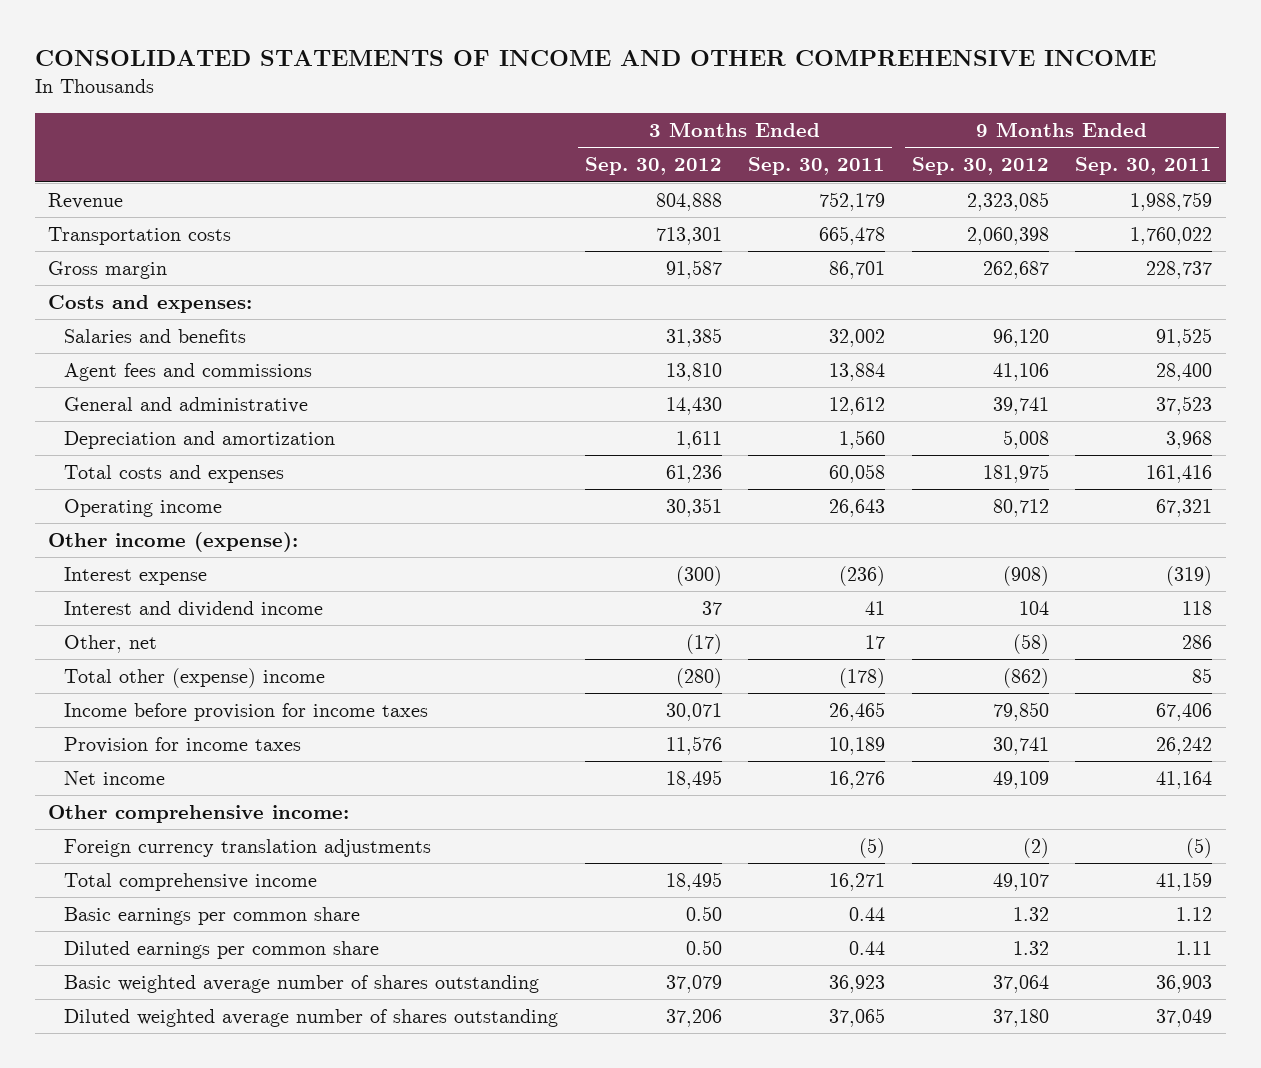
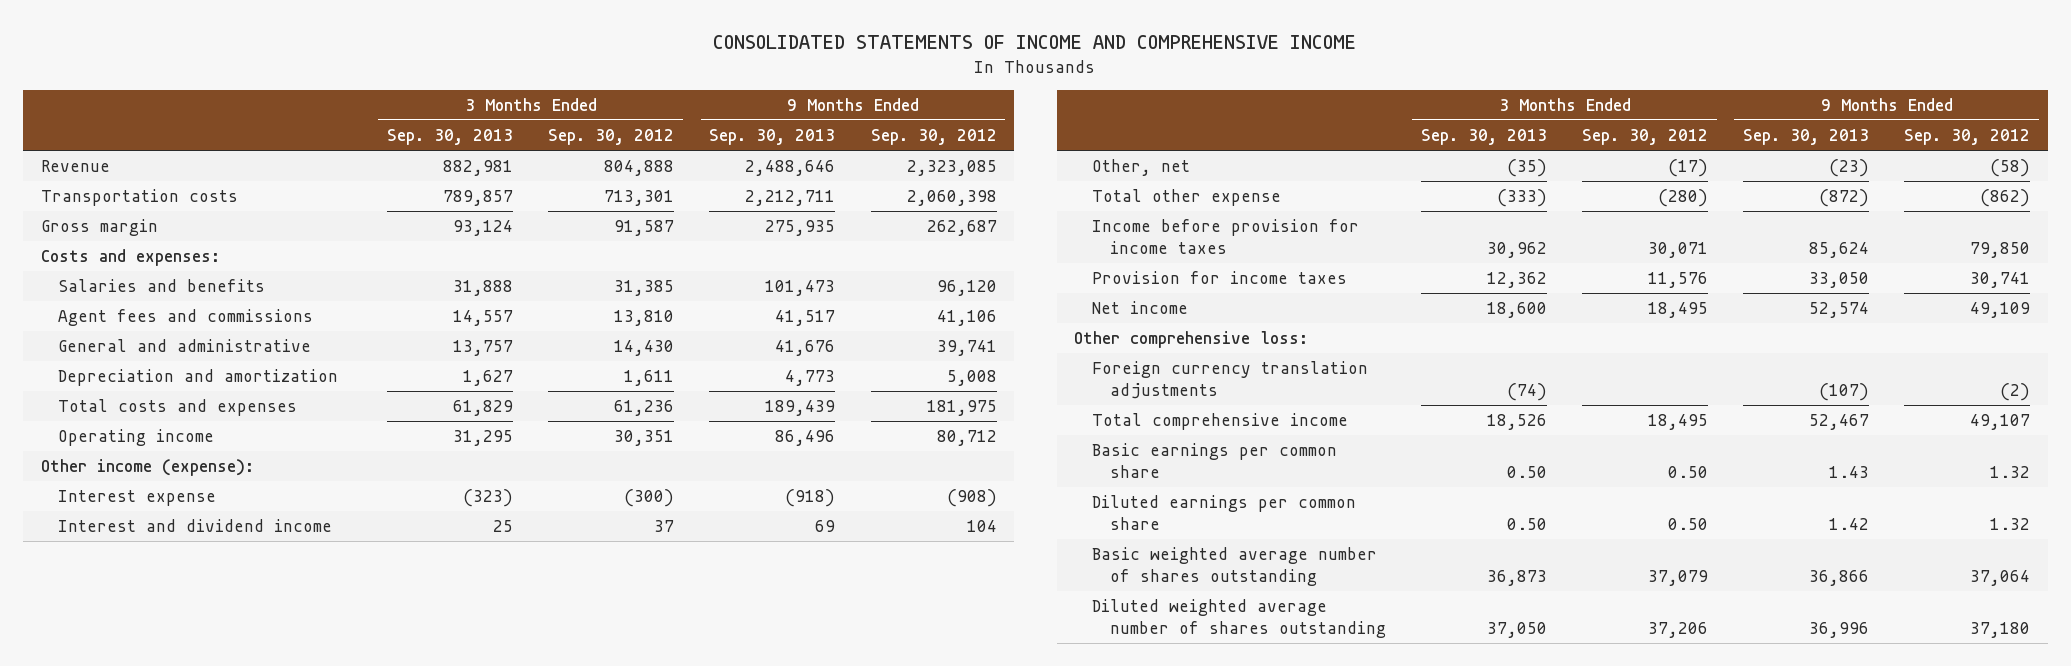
[35,50,1157,67] CONSOLIDATED STATEMENTS OF INCOME AND OTHER COMPREHENSIVE INCOME -> [713,35,1357,50] CONSOLIDATED STATEMENTS OF INCOME AND COMPREHENSIVE INCOME
[748,157,886,176] Sep. 30, 2011 -> none
[1075,157,1213,176] Sep. 30, 2011 -> none
none -> [387,128,514,145] Sep. 30, 2013
none -> [709,128,836,145] Sep. 30, 2013
[64,668,326,689] Total other (expense) income -> [1092,189,1282,207] Total other expense
[48,805,350,824] Other comprehensive income: -> [1074,331,1309,349] Other comprehensive loss:

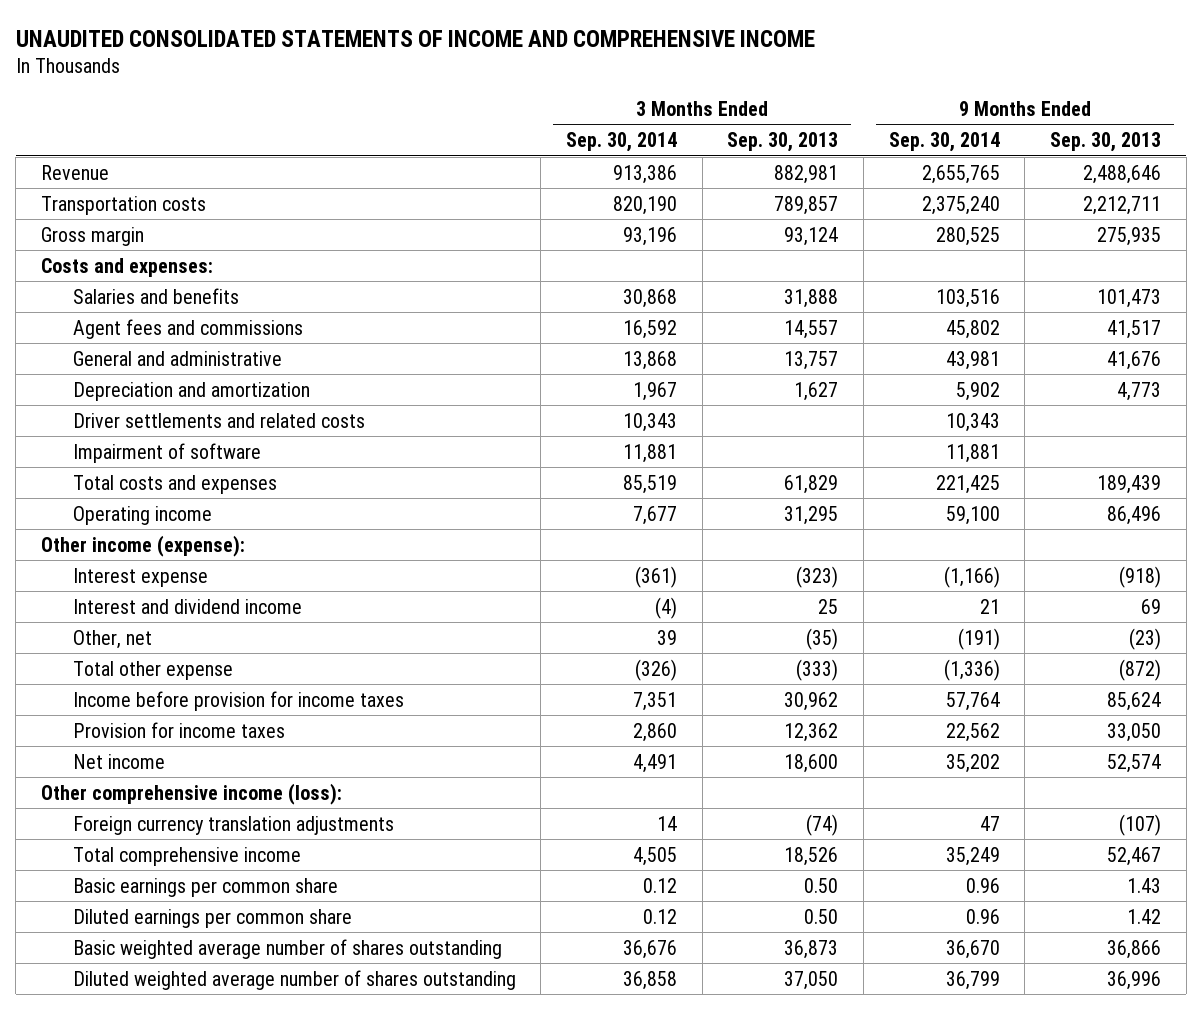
[713,35,1357,50] CONSOLIDATED STATEMENTS OF INCOME AND COMPREHENSIVE INCOME -> [15,29,815,47] UNAUDITED CONSOLIDATED STATEMENTS OF INCOME AND COMPREHENSIVE INCOME
[548,128,675,145] Sep. 30, 2012 -> none
[870,128,997,145] Sep. 30, 2012 -> none
none -> [565,132,677,153] Sep. 30, 2014
none -> [888,132,1000,153] Sep. 30, 2014
none -> [72,412,365,428] Driver settlements and related costs
none -> [72,442,261,463] Impairment of software
[1074,331,1309,349] Other comprehensive loss: -> [41,782,343,805] Other comprehensive income (loss):

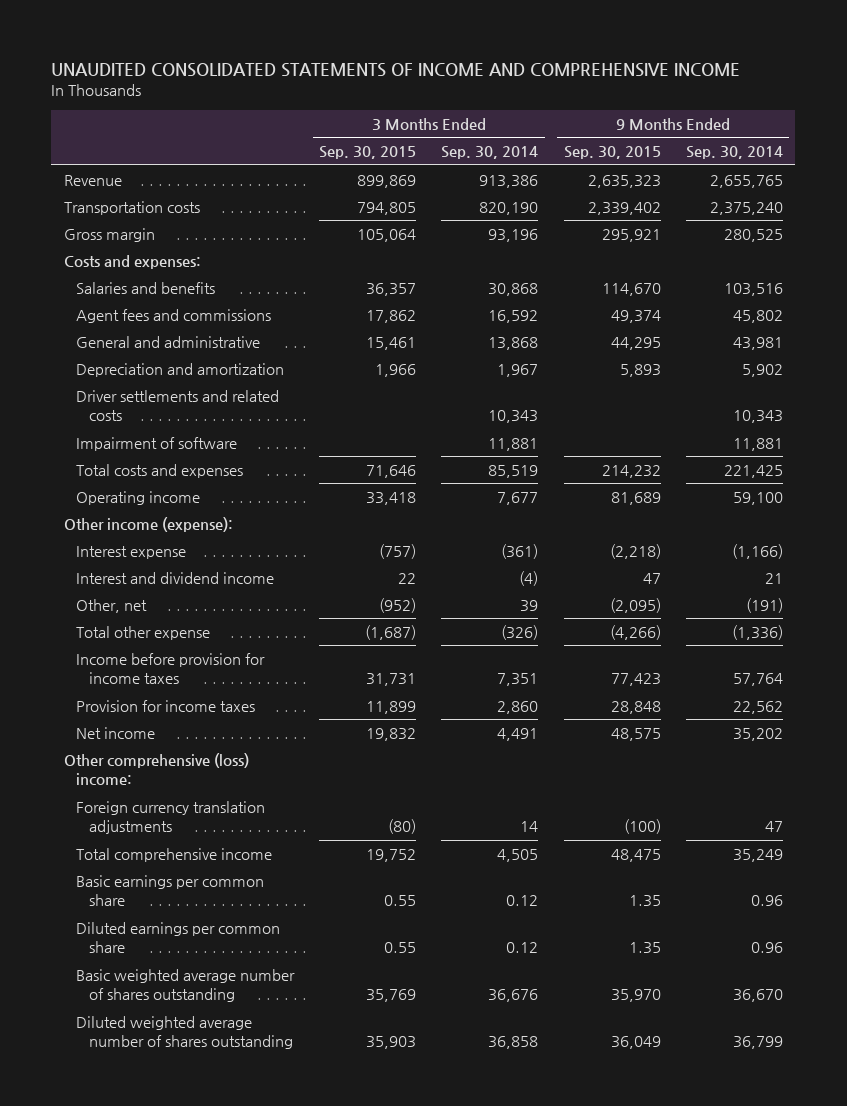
[727,132,839,153] Sep. 30, 2013 -> none
[1049,132,1161,153] Sep. 30, 2013 -> none
none -> [319,146,417,160] Sep. 30, 2015
none -> [563,146,661,160] Sep. 30, 2015
[41,782,343,805] Other comprehensive income (loss): -> [63,752,249,786] Other comprehensive (loss) income:

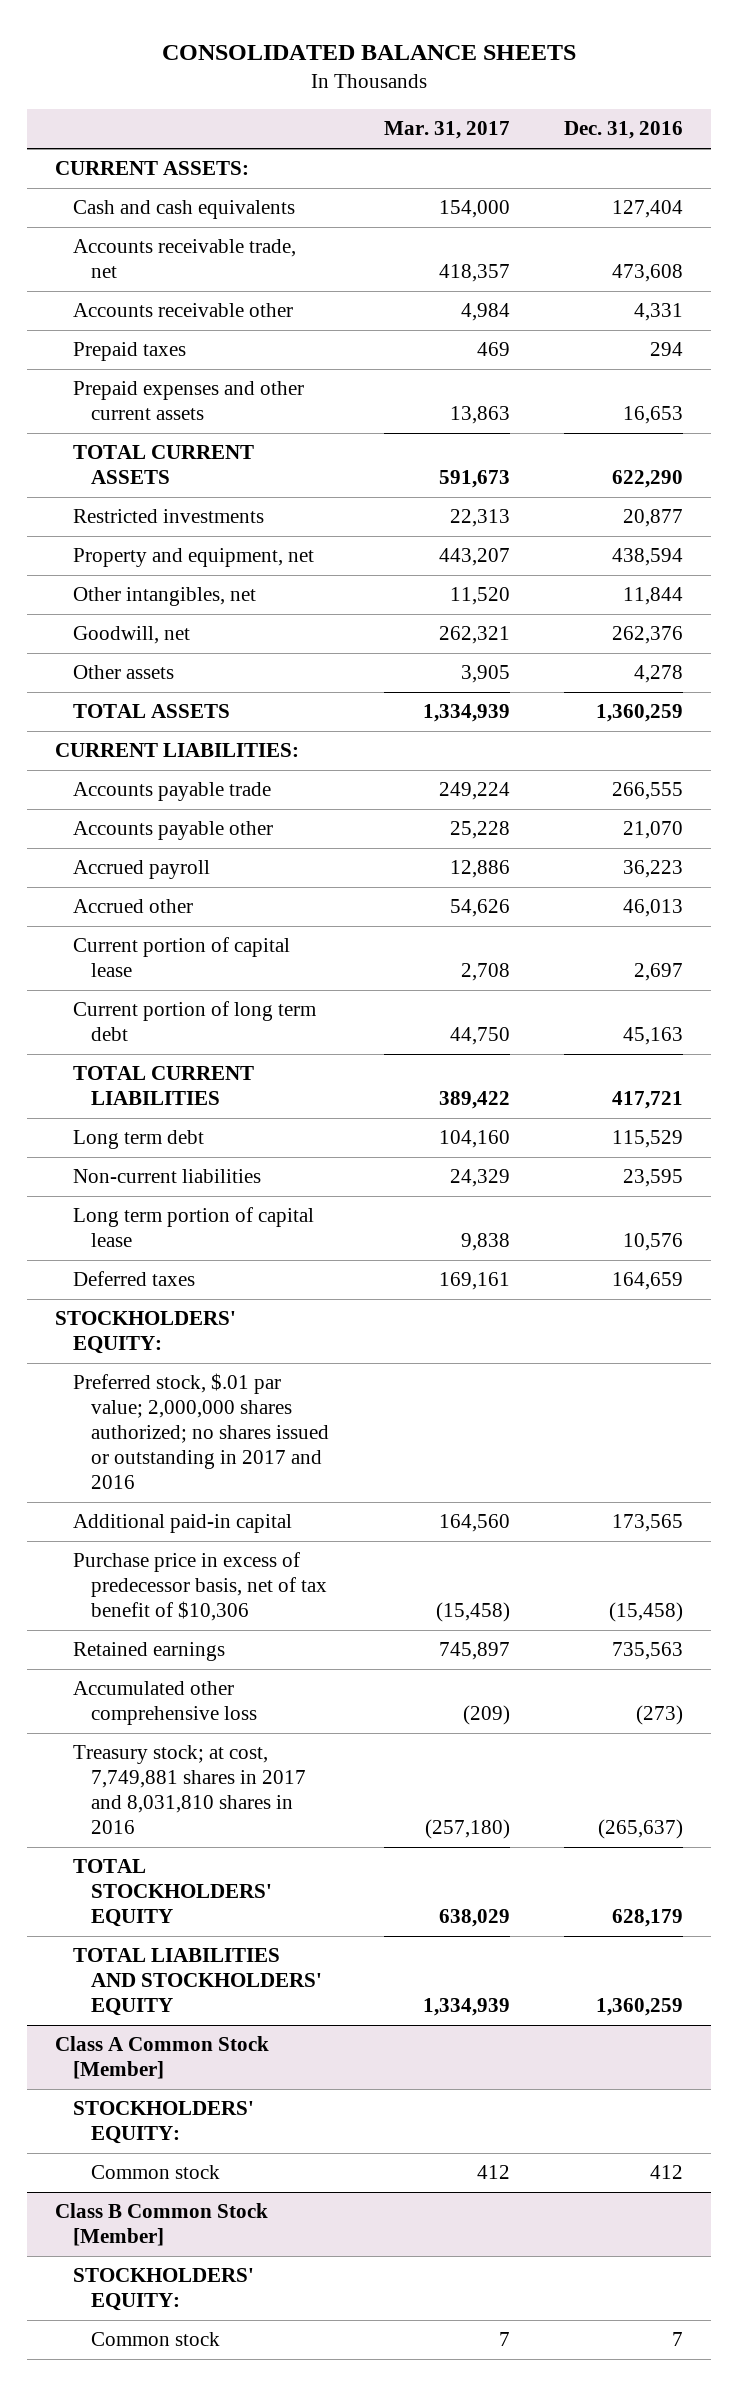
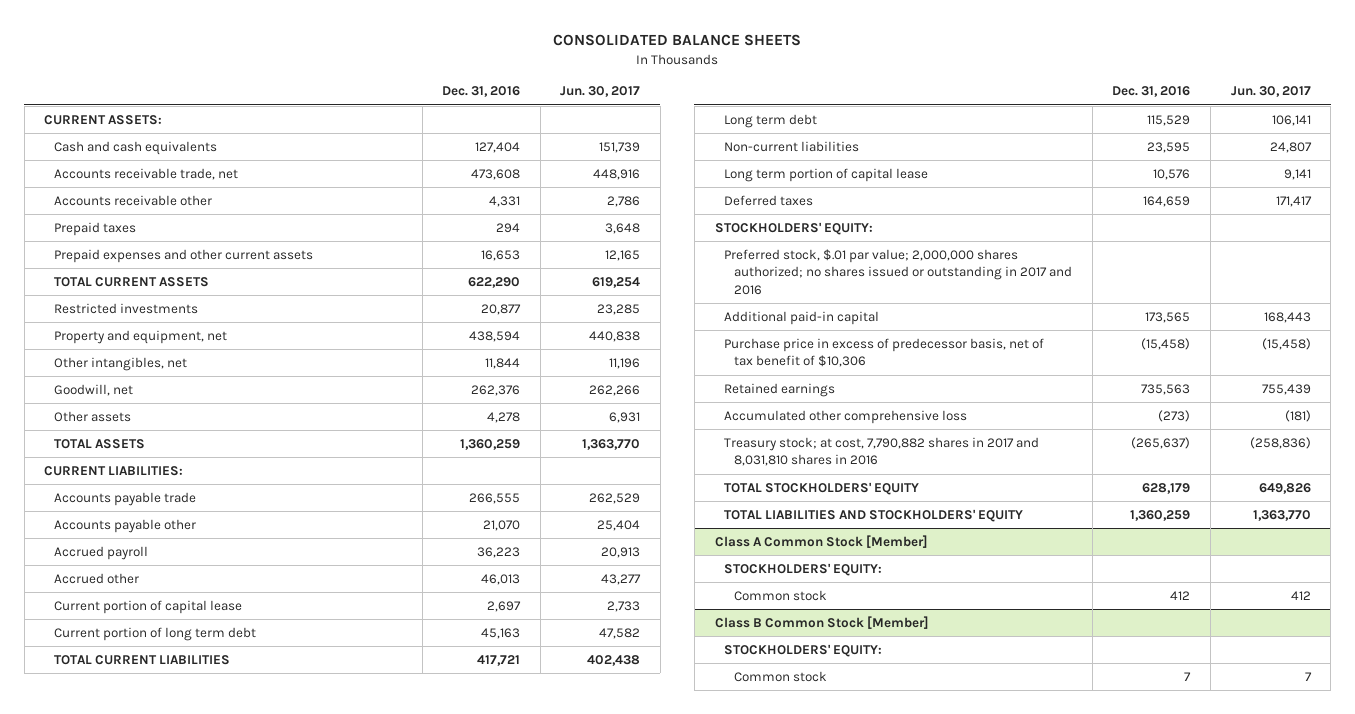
[383,121,510,140] Mar. 31, 2017 -> none
none -> [560,86,641,98] Jun. 30, 2017
[72,1745,306,1835] Treasury stock; at cost, 7,749,881 shares in 2017 and 8,031,810 shares in 2016 -> [724,436,1040,467] Treasury stock; at cost, 7,790,882 shares in 2017 and 8,031,810 shares in 2016

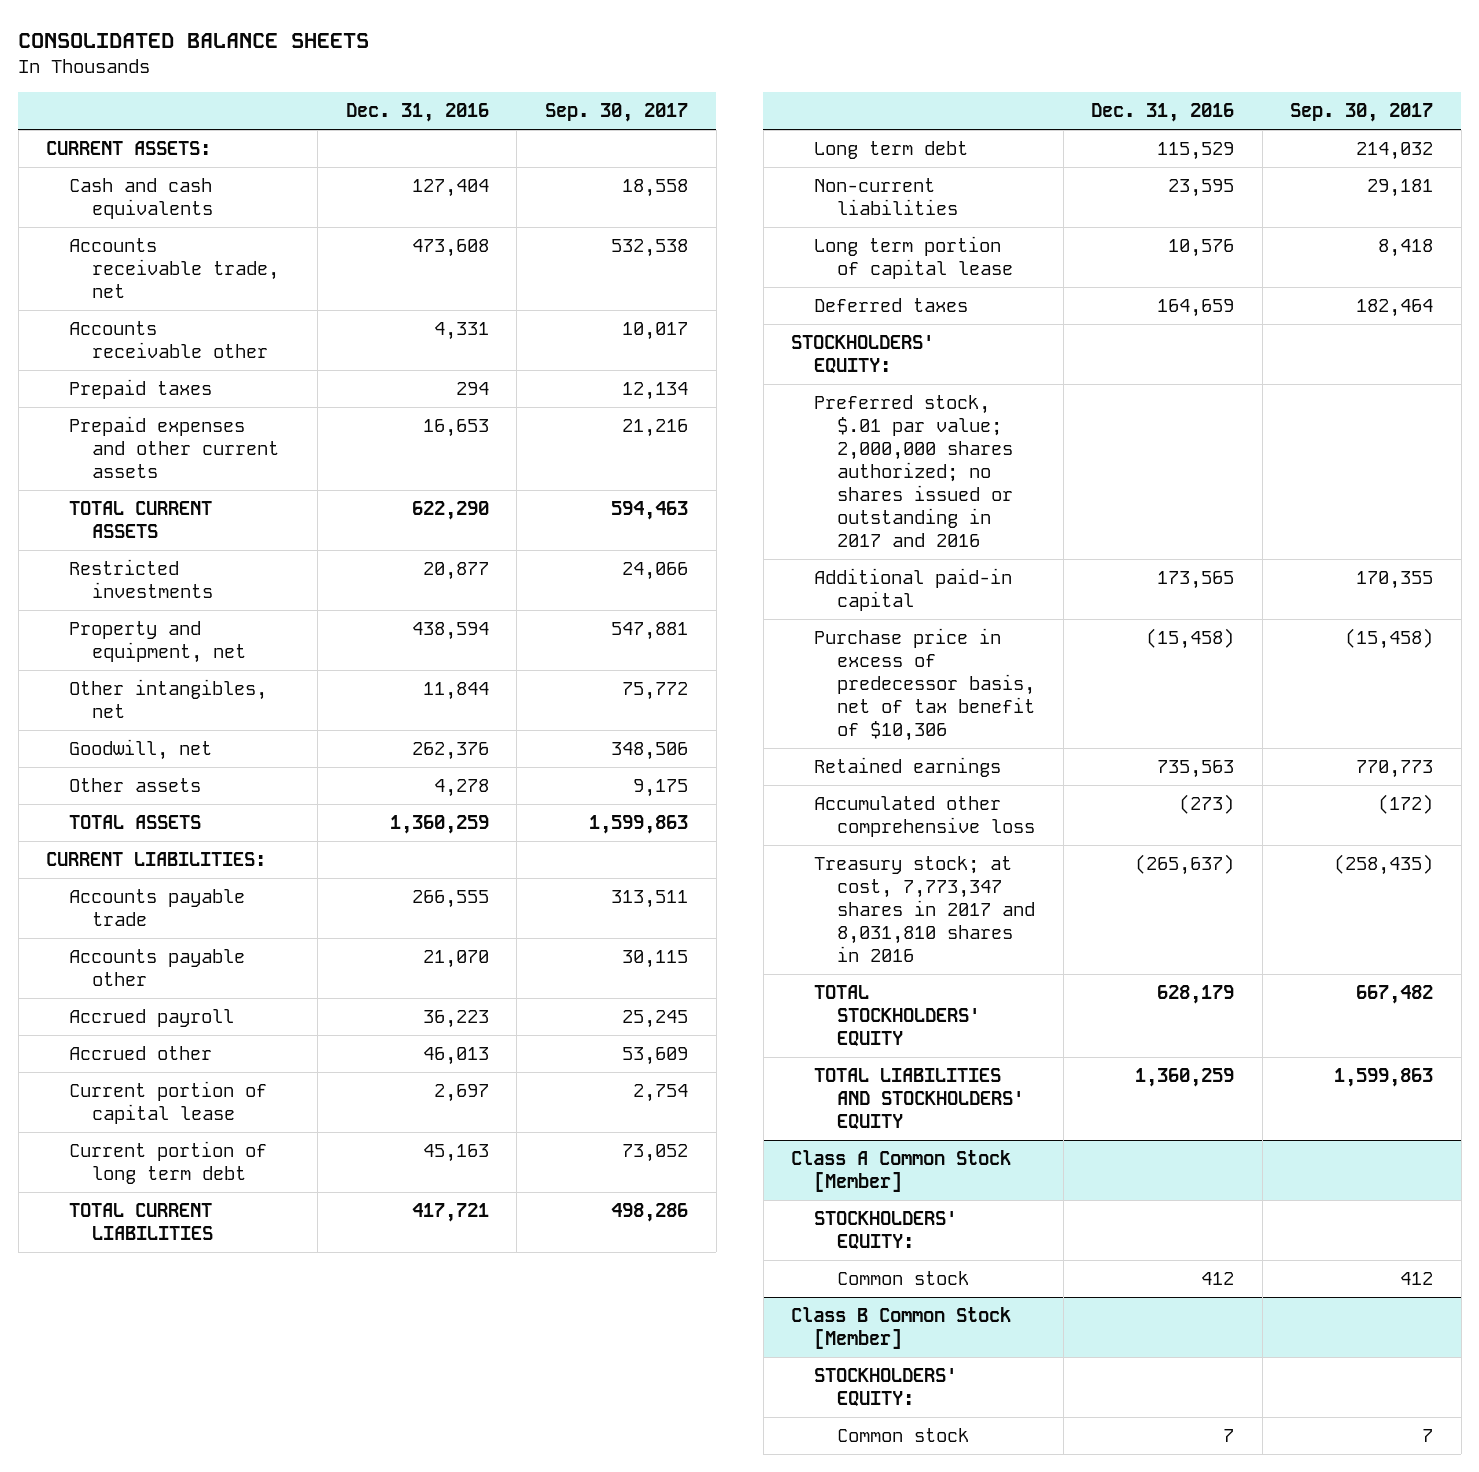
[560,86,641,98] Jun. 30, 2017 -> none
none -> [545,103,689,123] Sep. 30, 2017
[724,436,1040,467] Treasury stock; at cost, 7,790,882 shares in 2017 and 8,031,810 shares in 2016 -> [814,856,1036,963] Treasury stock; at cost, 7,773,347 shares in 2017 and 8,031,810 shares in 2016

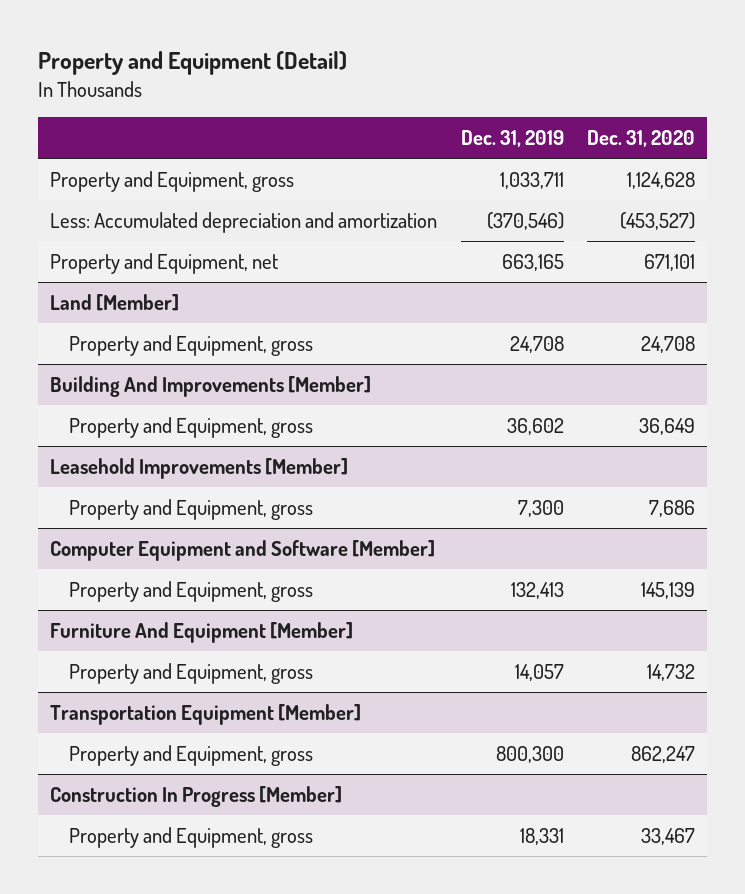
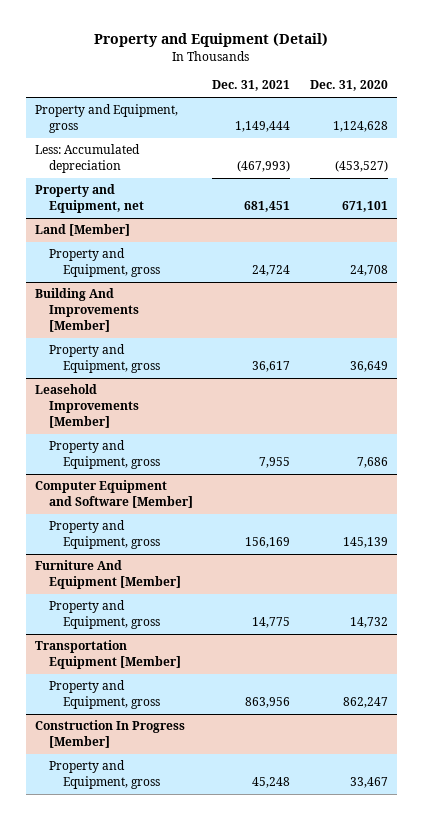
[460,130,564,148] Dec. 31, 2019 -> none
none -> [212,80,291,92] Dec. 31, 2021
[49,211,437,233] Less: Accumulated depreciation and amortization -> [35,144,141,174] Less: Accumulated depreciation

